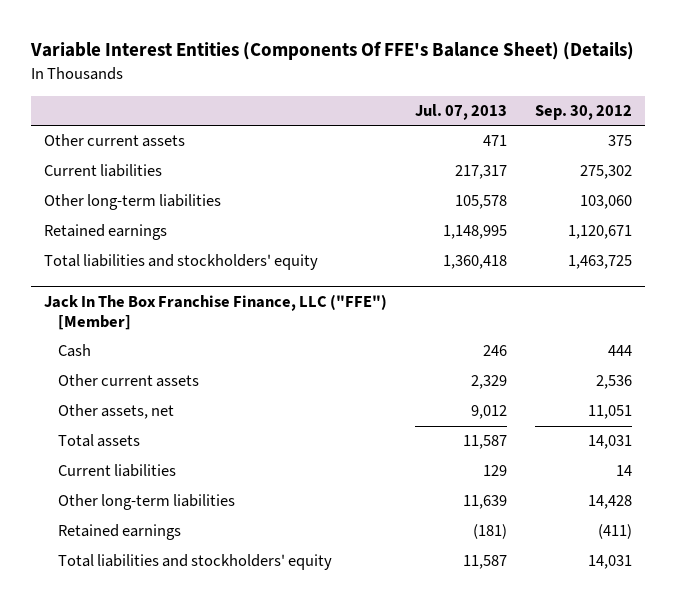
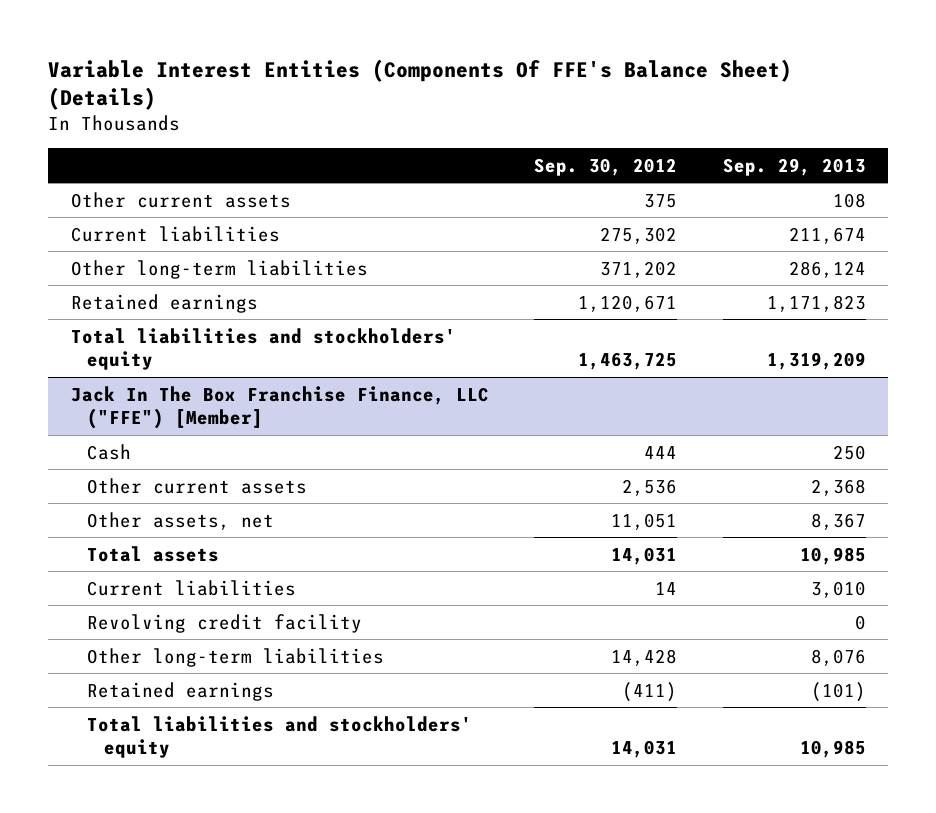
[415,104,508,121] Jul. 07, 2013 -> none
none -> [722,157,866,176] Sep. 29, 2013
[579,195,632,210] 103,060 -> [600,260,678,278] 371,202
none -> [87,613,363,633] Revolving credit facility

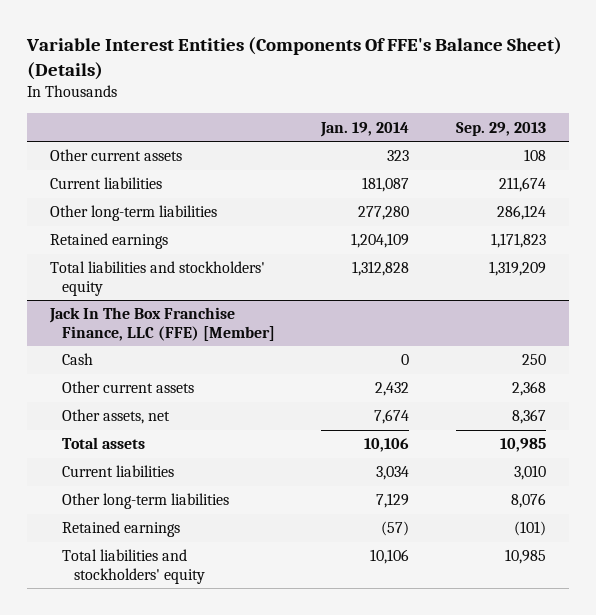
[534,157,678,176] Sep. 30, 2012 -> none
none -> [320,121,410,137] Jan. 19, 2014
[70,385,489,430] Jack In The Box Franchise Finance, LLC ("FFE") [Member] -> [48,307,275,341] Jack In The Box Franchise Finance, LLC (FFE) [Member]
[87,613,363,633] Revolving credit facility -> none

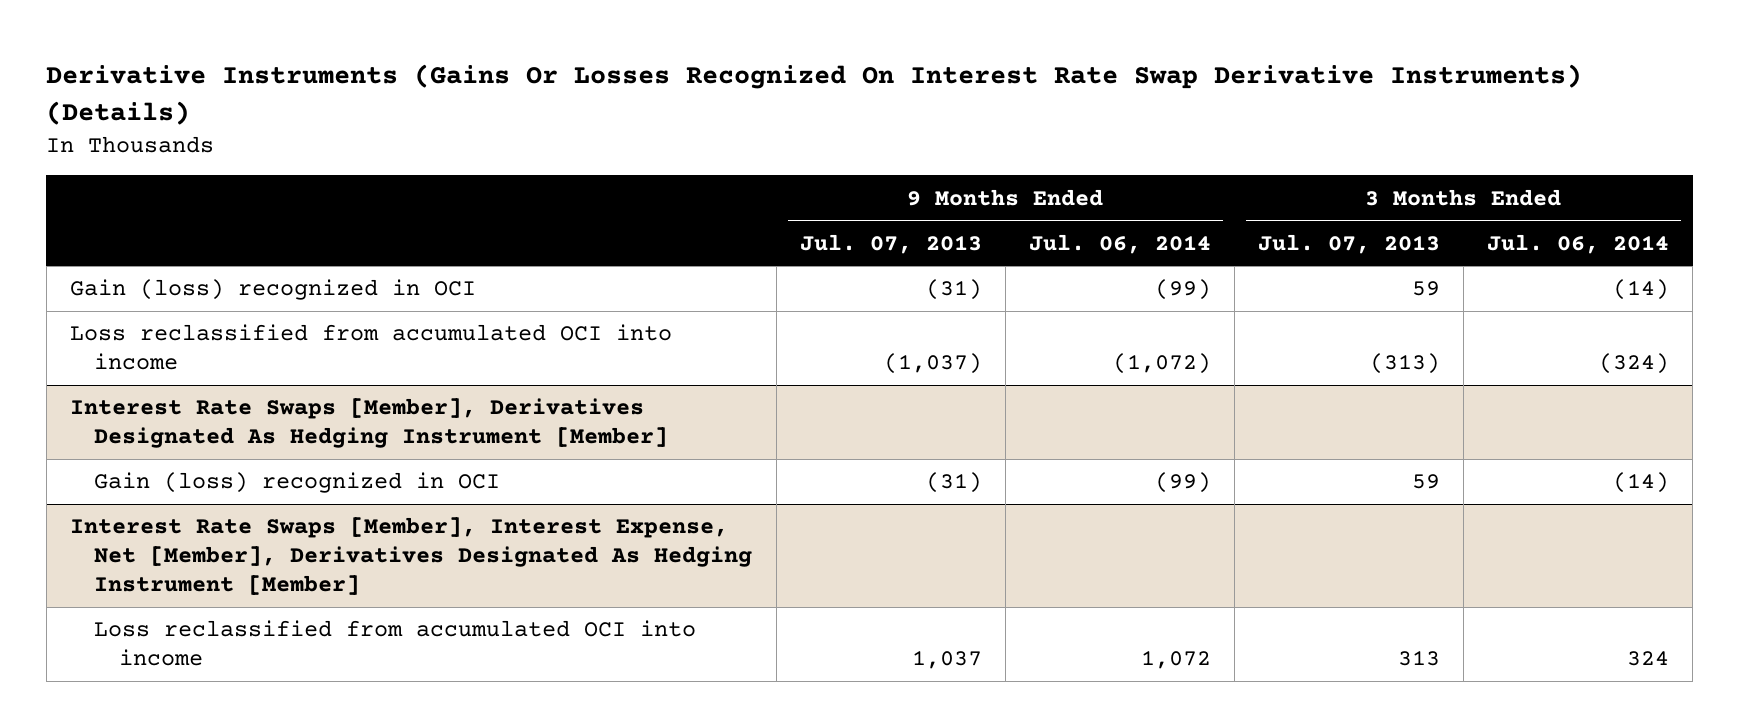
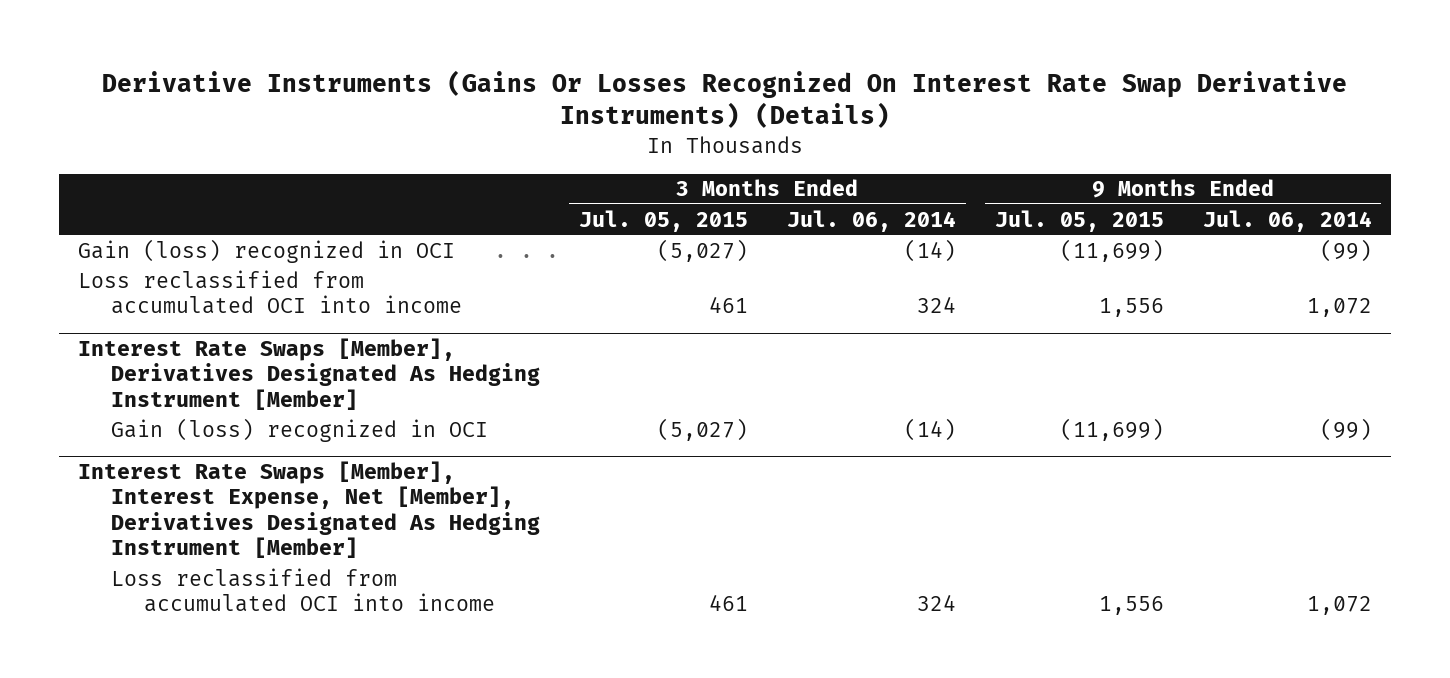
[799,233,982,254] Jul. 07, 2013 -> none
[1257,233,1440,254] Jul. 07, 2013 -> none
none -> [578,209,748,232] Jul. 05, 2015
none -> [994,209,1164,232] Jul. 05, 2015
[1112,353,1211,375] (1,072) -> [1306,297,1372,317] 1,072
[1599,353,1670,375] (324) -> [916,295,956,313] 324

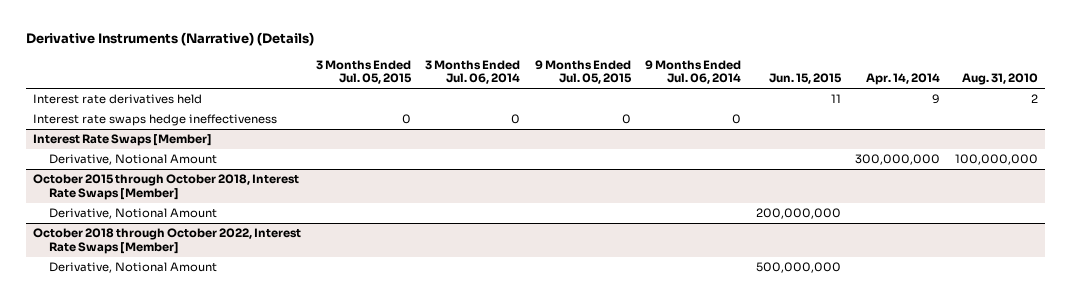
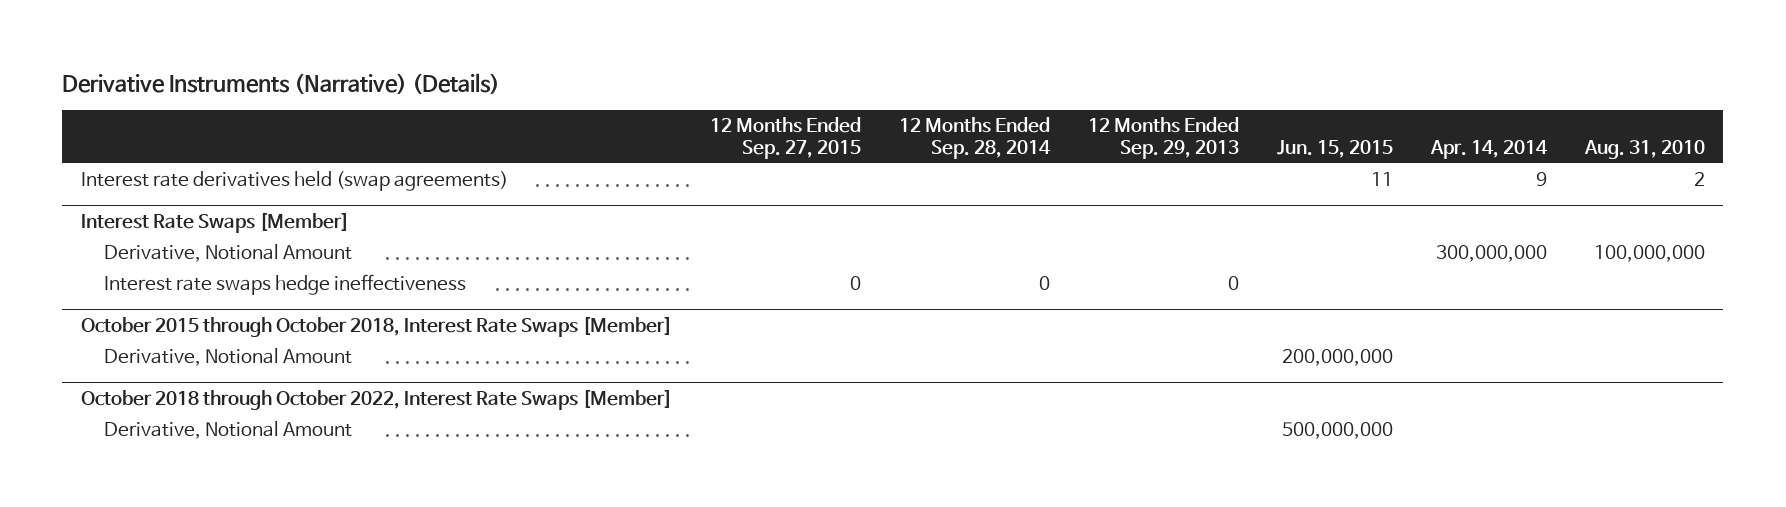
[315,59,412,85] 3 Months Ended Jul. 05, 2015 -> none
[425,59,521,85] 3 Months Ended Jul. 06, 2014 -> none
[534,59,632,85] 9 Months Ended Jul. 05, 2015 -> none
[645,59,742,85] 9 Months Ended Jul. 06, 2014 -> none
none -> [709,117,861,160] 12 Months Ended Sep. 27, 2015
none -> [898,117,1051,160] 12 Months Ended Sep. 28, 2014
none -> [1087,117,1239,160] 12 Months Ended Sep. 29, 2013
[32,114,277,127] Interest rate swaps hedge ineffectiveness -> none
[32,94,202,105] Interest rate derivatives held -> [81,171,509,192] Interest rate derivatives held (swap agreements)
none -> [104,274,467,296] Interest rate swaps hedge ineffectiveness

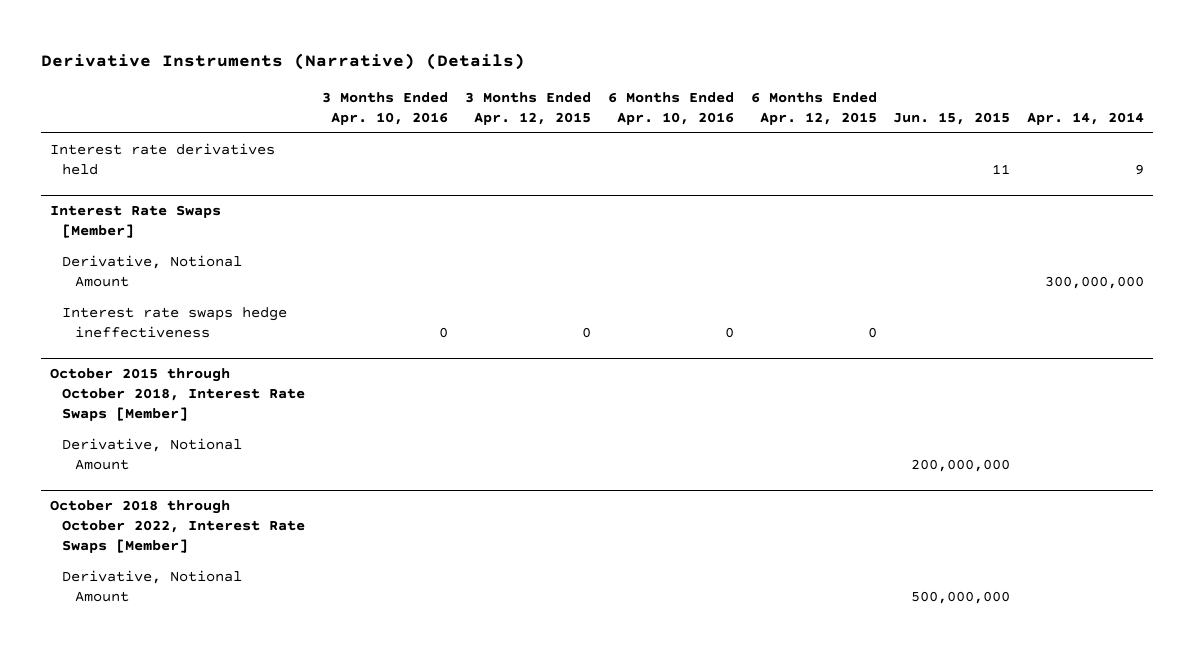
[709,117,861,160] 12 Months Ended Sep. 27, 2015 -> none
[898,117,1051,160] 12 Months Ended Sep. 28, 2014 -> none
[1087,117,1239,160] 12 Months Ended Sep. 29, 2013 -> none
[1583,140,1705,160] Aug. 31, 2010 -> none
none -> [321,91,448,125] 3 Months Ended Apr. 10, 2016
none -> [464,91,591,125] 3 Months Ended Apr. 12, 2015
none -> [607,91,734,125] 6 Months Ended Apr. 10, 2016
none -> [750,91,877,125] 6 Months Ended Apr. 12, 2015
[81,171,509,192] Interest rate derivatives held (swap agreements) -> [49,143,275,176] Interest rate derivatives held

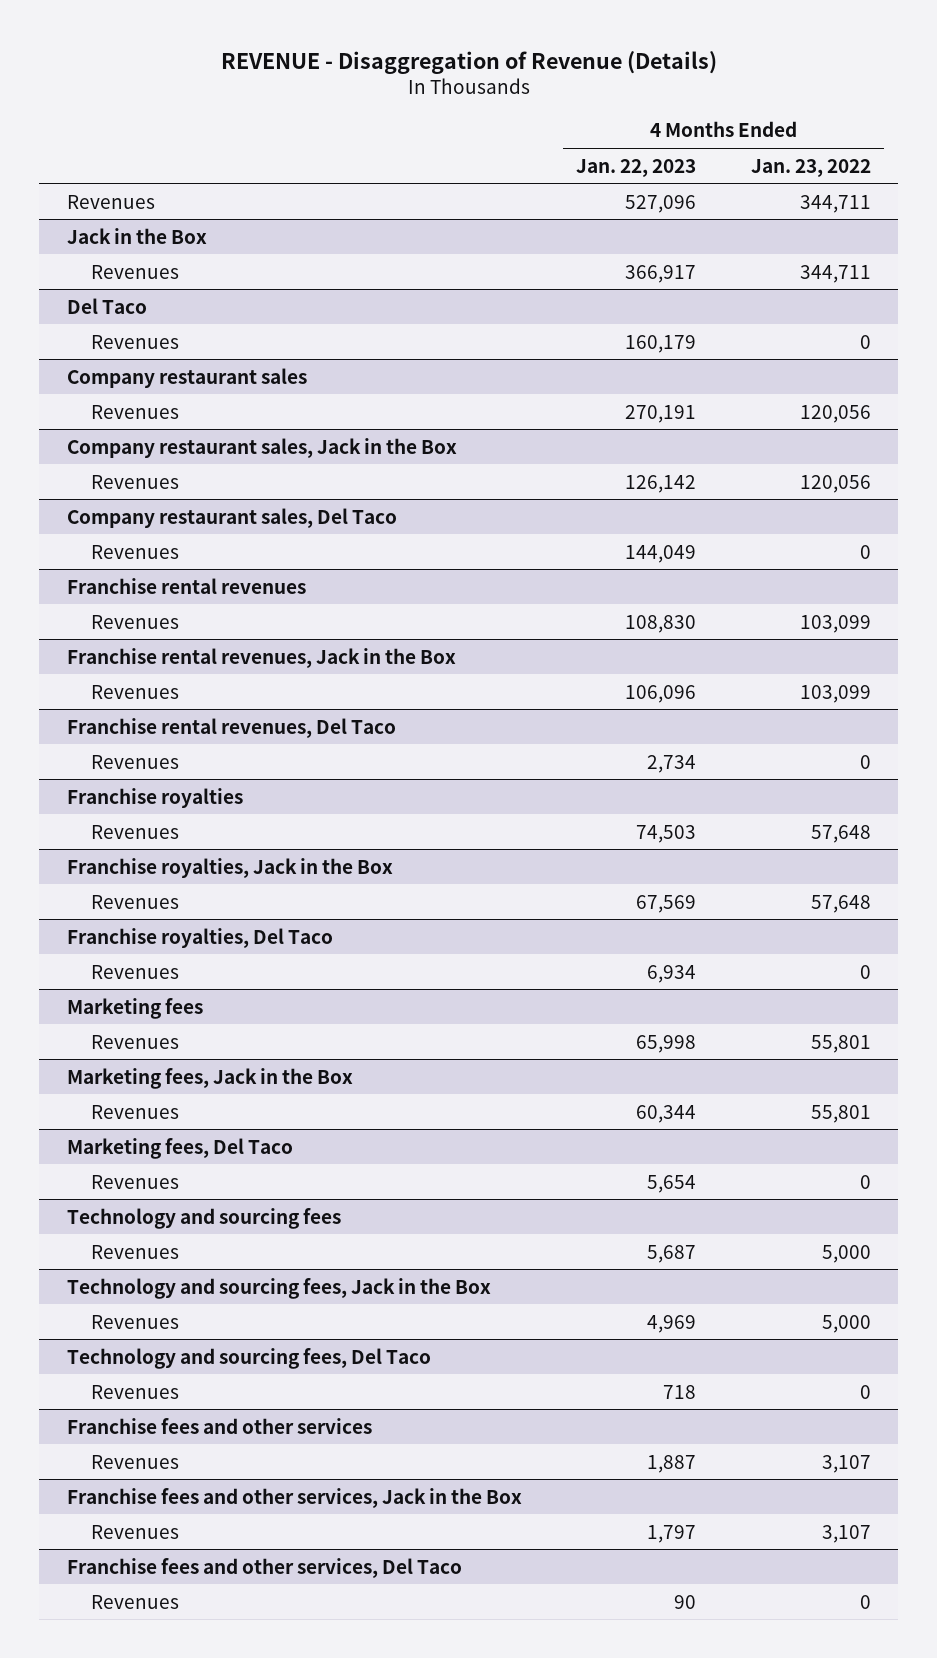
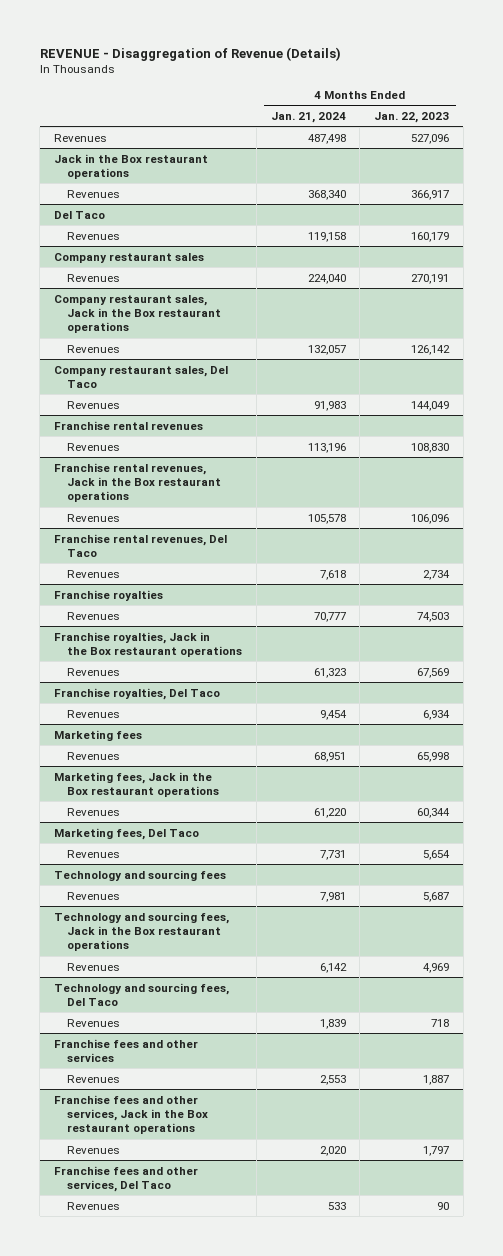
[750,158,871,177] Jan. 23, 2022 -> none
none -> [270,111,346,123] Jan. 21, 2024
[66,227,207,244] Jack in the Box -> [54,153,209,179] Jack in the Box restaurant operations
[66,437,457,458] Company restaurant sales, Jack in the Box -> [54,294,222,334] Company restaurant sales, Jack in the Box restaurant operations
[66,647,456,668] Franchise rental revenues, Jack in the Box -> [54,462,222,503] Franchise rental revenues, Jack in the Box restaurant operations
[66,857,393,878] Franchise royalties, Jack in the Box -> [54,631,243,657] Franchise royalties, Jack in the Box restaurant operations
[66,1067,353,1089] Marketing fees, Jack in the Box -> [54,771,220,797] Marketing fees, Jack in the Box restaurant operations
[66,1277,491,1299] Technology and sourcing fees, Jack in the Box -> [54,911,230,952] Technology and sourcing fees, Jack in the Box restaurant operations
[66,1487,522,1508] Franchise fees and other services, Jack in the Box -> [54,1094,209,1135] Franchise fees and other services, Jack in the Box restaurant operations

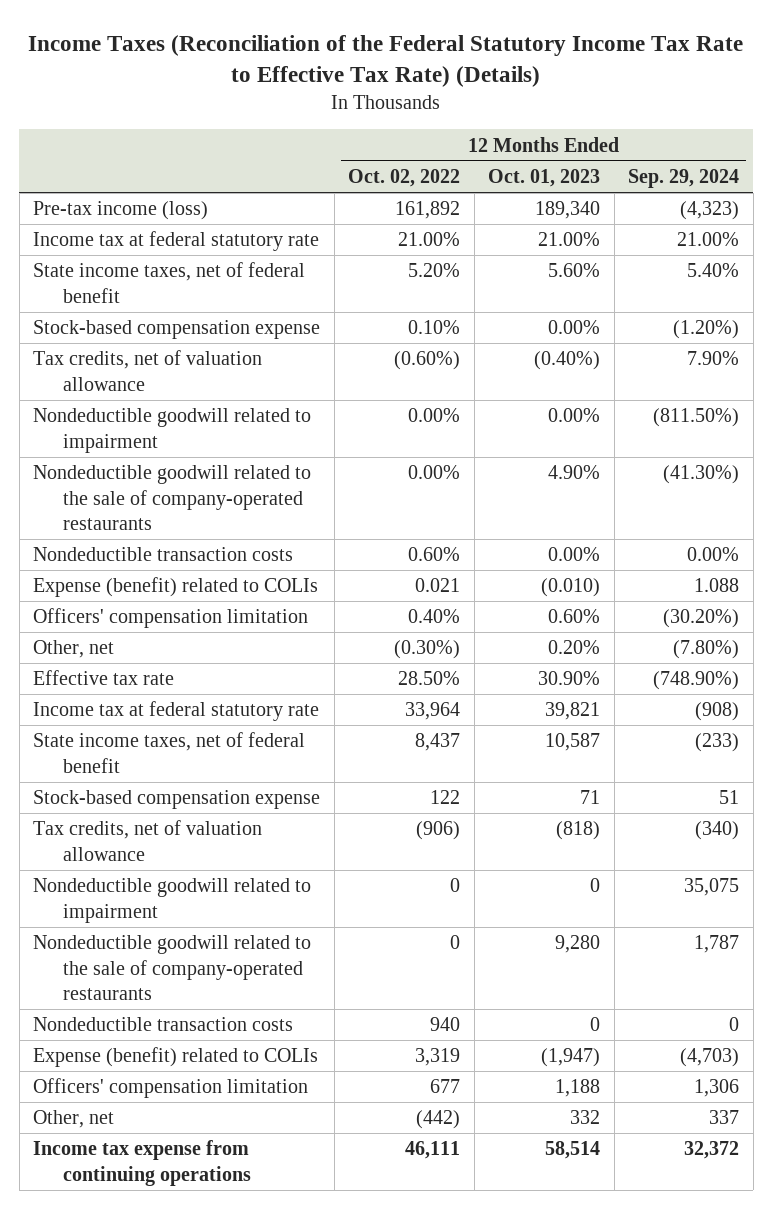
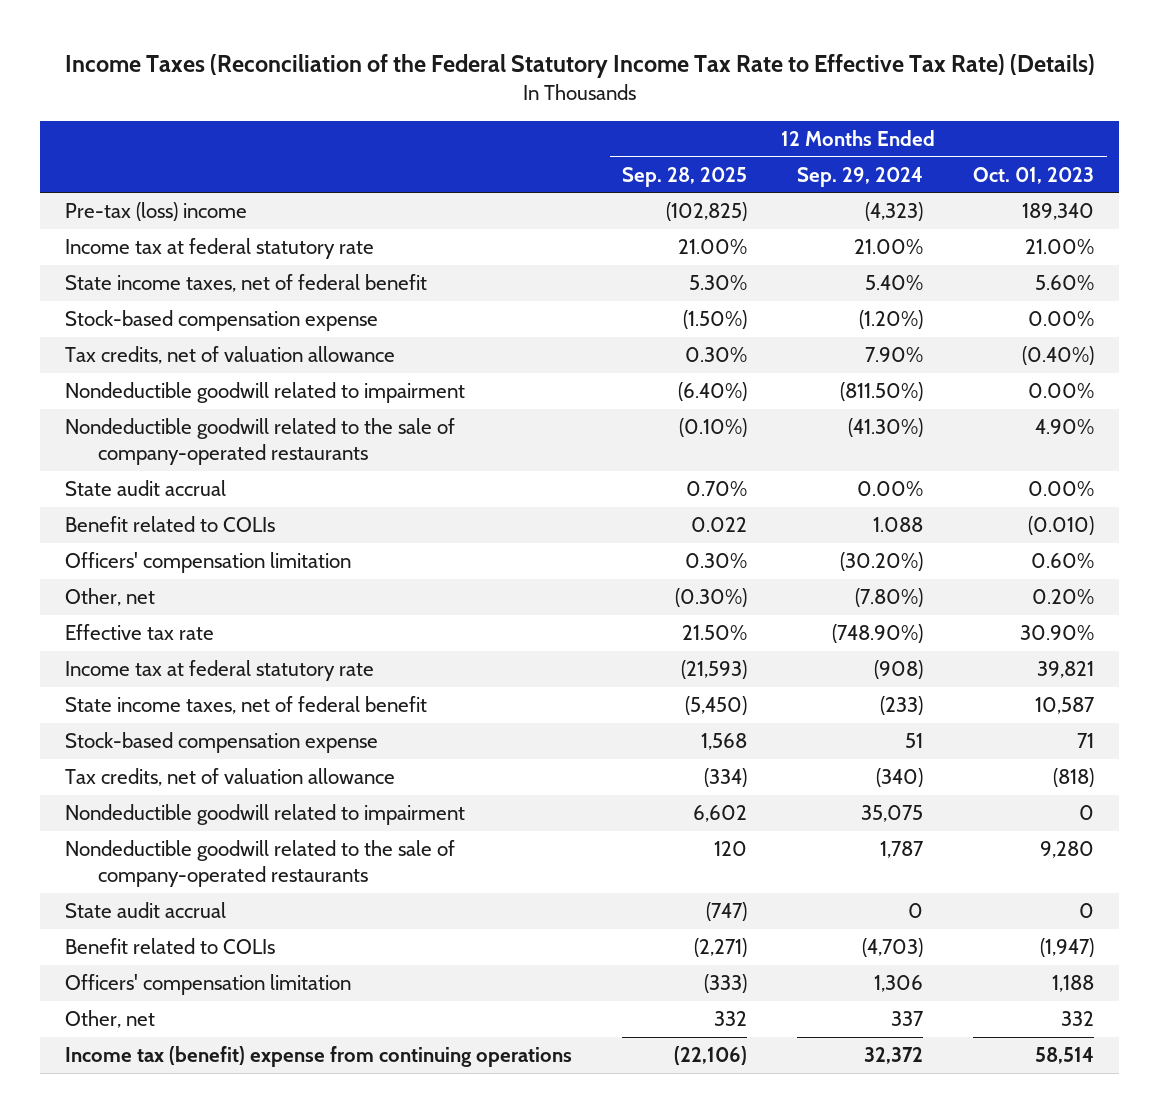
[348,168,461,187] Oct. 02, 2022 -> none
none -> [622,166,748,187] Sep. 28, 2025
[33,201,209,221] Pre-tax income (loss) -> [65,202,248,222] Pre-tax (loss) income
[33,547,294,562] Nondeductible transaction costs -> none
none -> [65,480,227,497] State audit accrual
[33,577,319,598] Expense (benefit) related to COLIs -> [65,516,276,533] Benefit related to COLIs
[33,1017,294,1032] Nondeductible transaction costs -> none
none -> [65,902,227,919] State audit accrual
[33,1047,319,1068] Expense (benefit) related to COLIs -> [65,938,276,955] Benefit related to COLIs
[33,1140,251,1186] Income tax expense from continuing operations -> [65,1046,573,1068] Income tax (benefit) expense from continuing operations

